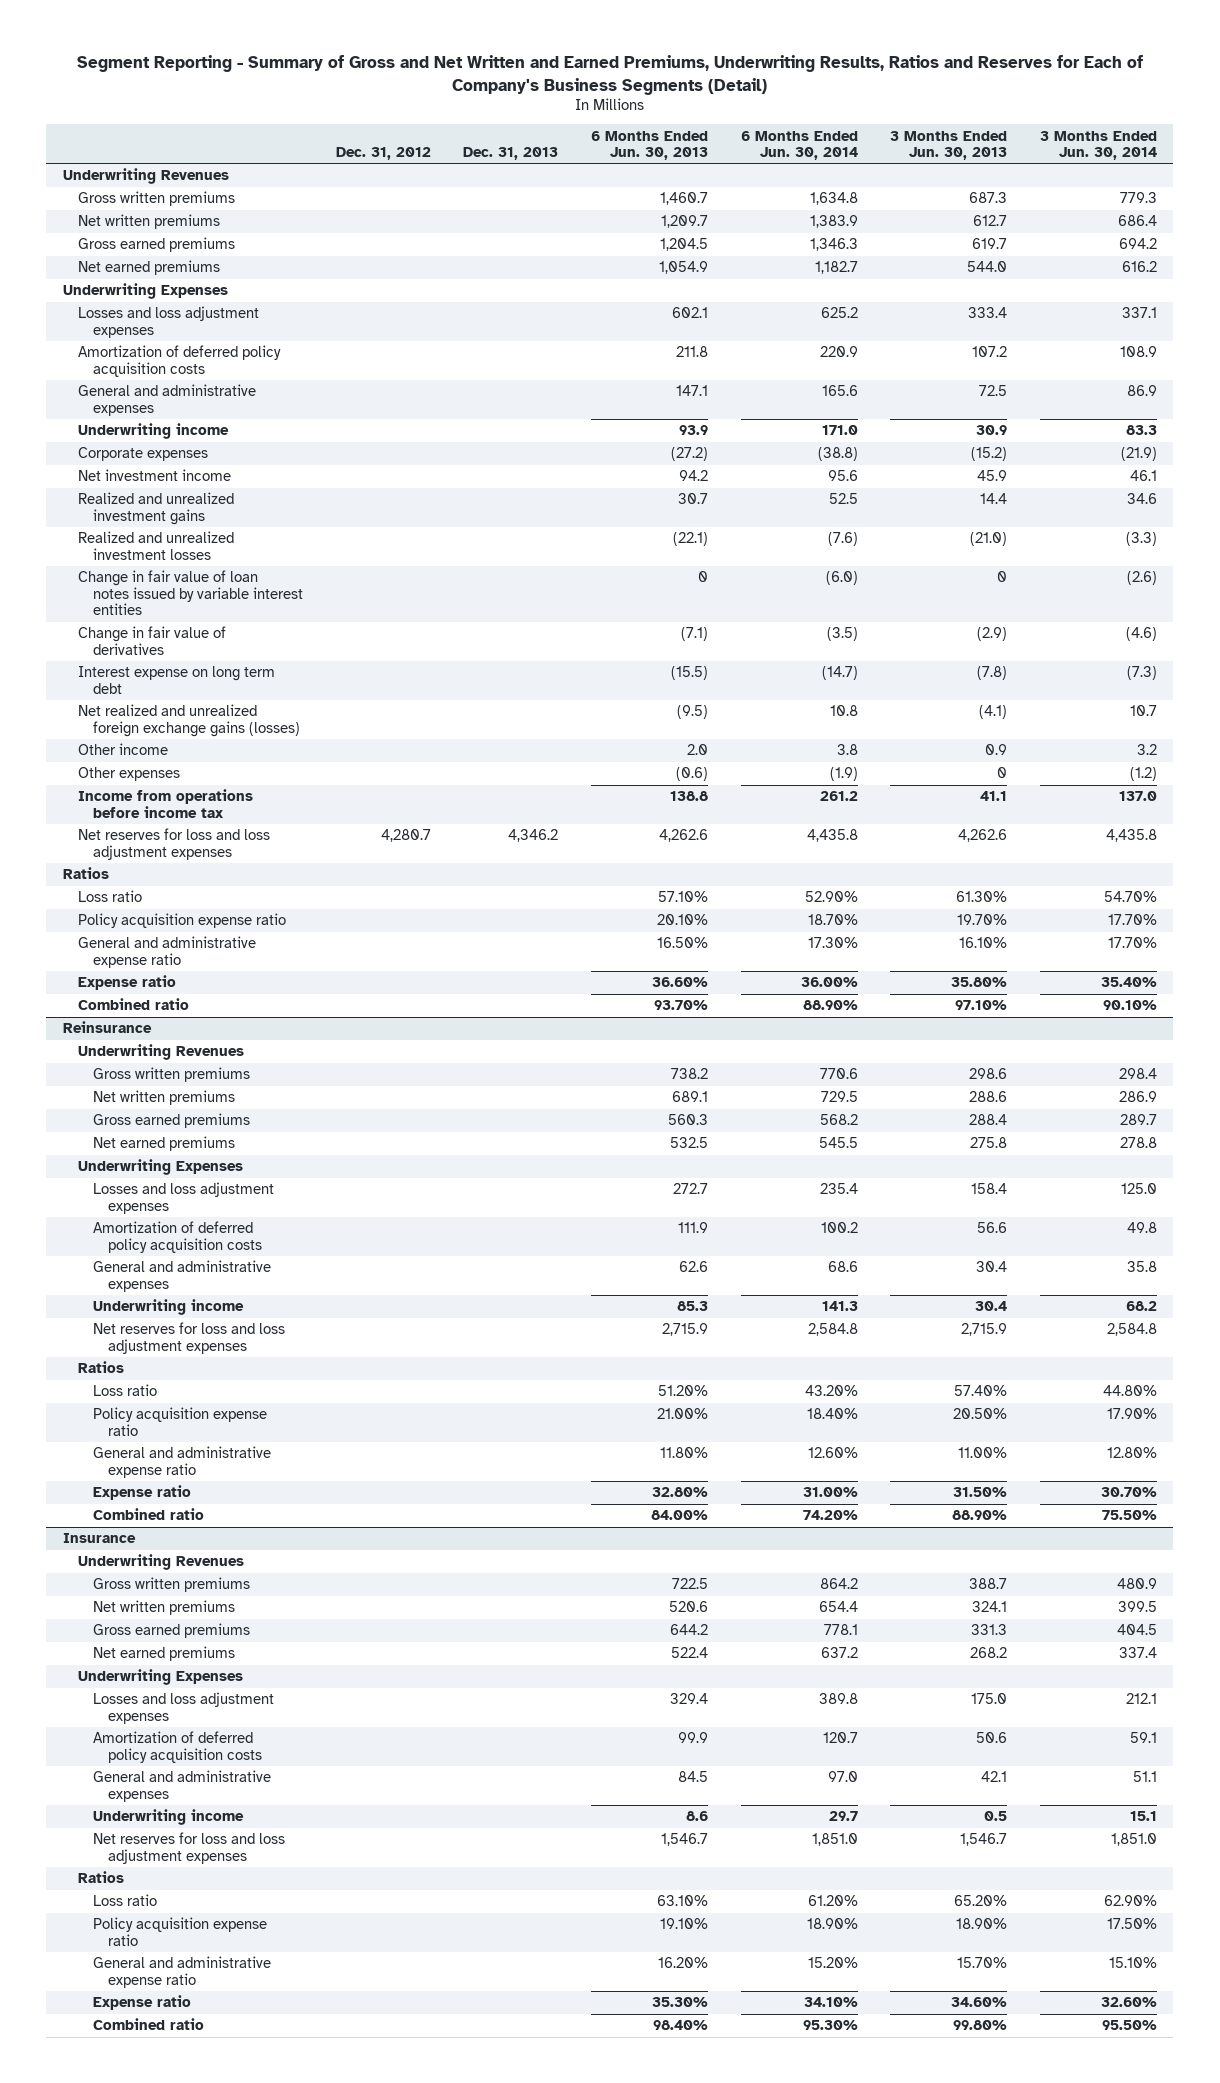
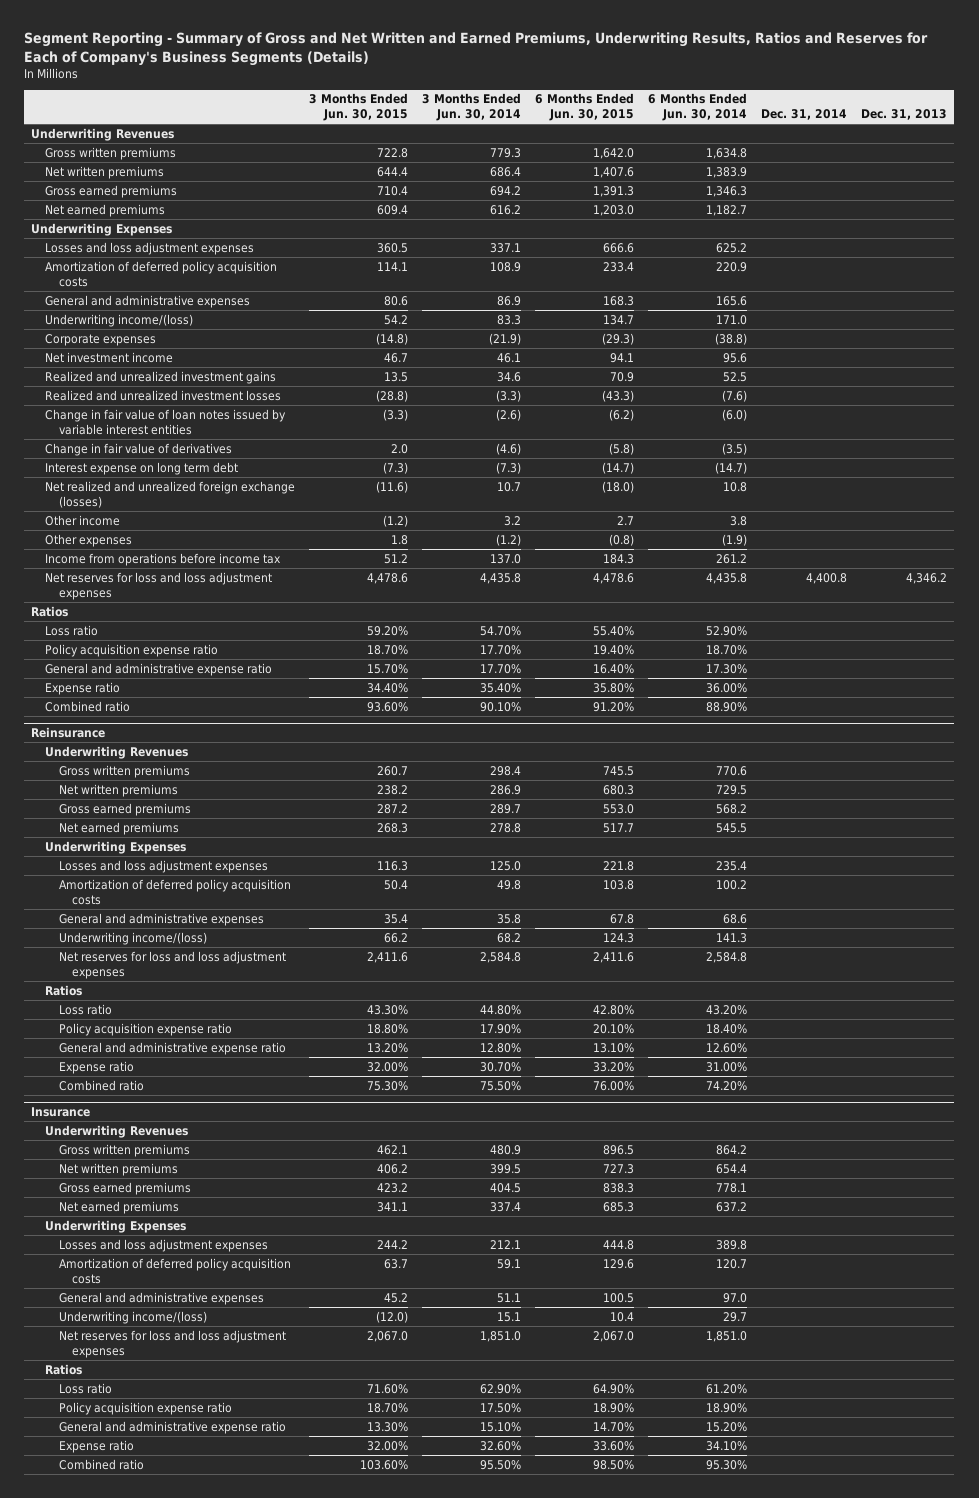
[76,55,1143,95] Segment Reporting - Summary of Gross and Net Written and Earned Premiums, Underwriting Results, Ratios and Reserves for Each of Company's Business Segments (Detail) -> [24,31,929,66] Segment Reporting - Summary of Gross and Net Written and Earned Premiums, Underwriting Results, Ratios and Reserves for Each of Company's Business Segments (Details)
[335,147,431,161] Dec. 31, 2012 -> none
[591,130,709,161] 6 Months Ended Jun. 30, 2013 -> none
[890,130,1008,161] 3 Months Ended Jun. 30, 2013 -> none
none -> [309,93,409,122] 3 Months Ended Jun. 30, 2015
none -> [535,93,635,122] 6 Months Ended Jun. 30, 2015
none -> [761,109,848,121] Dec. 31, 2014
[77,423,229,440] Underwriting income -> [45,313,194,327] Underwriting income/(loss)
[77,704,301,737] Net realized and unrealized foreign exchange gains (losses) -> [45,480,296,508] Net realized and unrealized foreign exchange (losses)
[93,1299,245,1316] Underwriting income -> [58,931,207,945] Underwriting income/(loss)
[93,1809,245,1826] Underwriting income -> [58,1310,207,1324] Underwriting income/(loss)

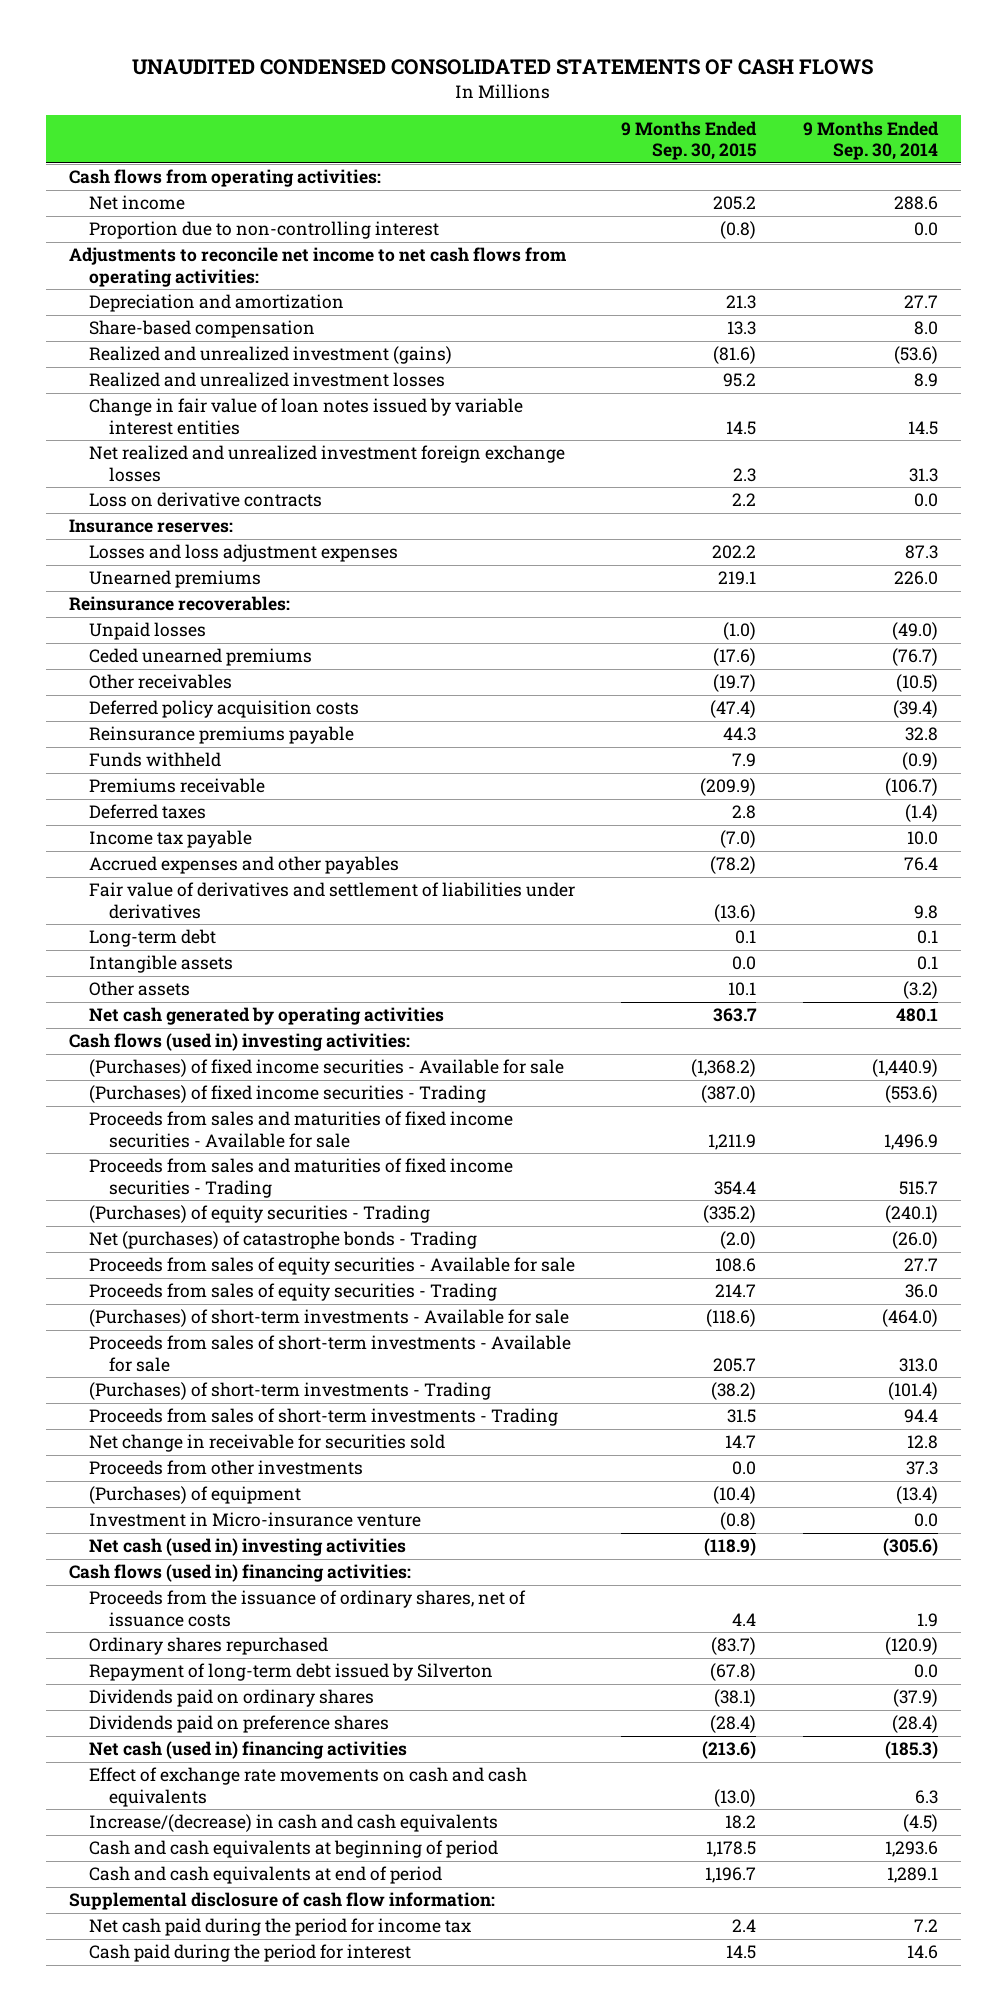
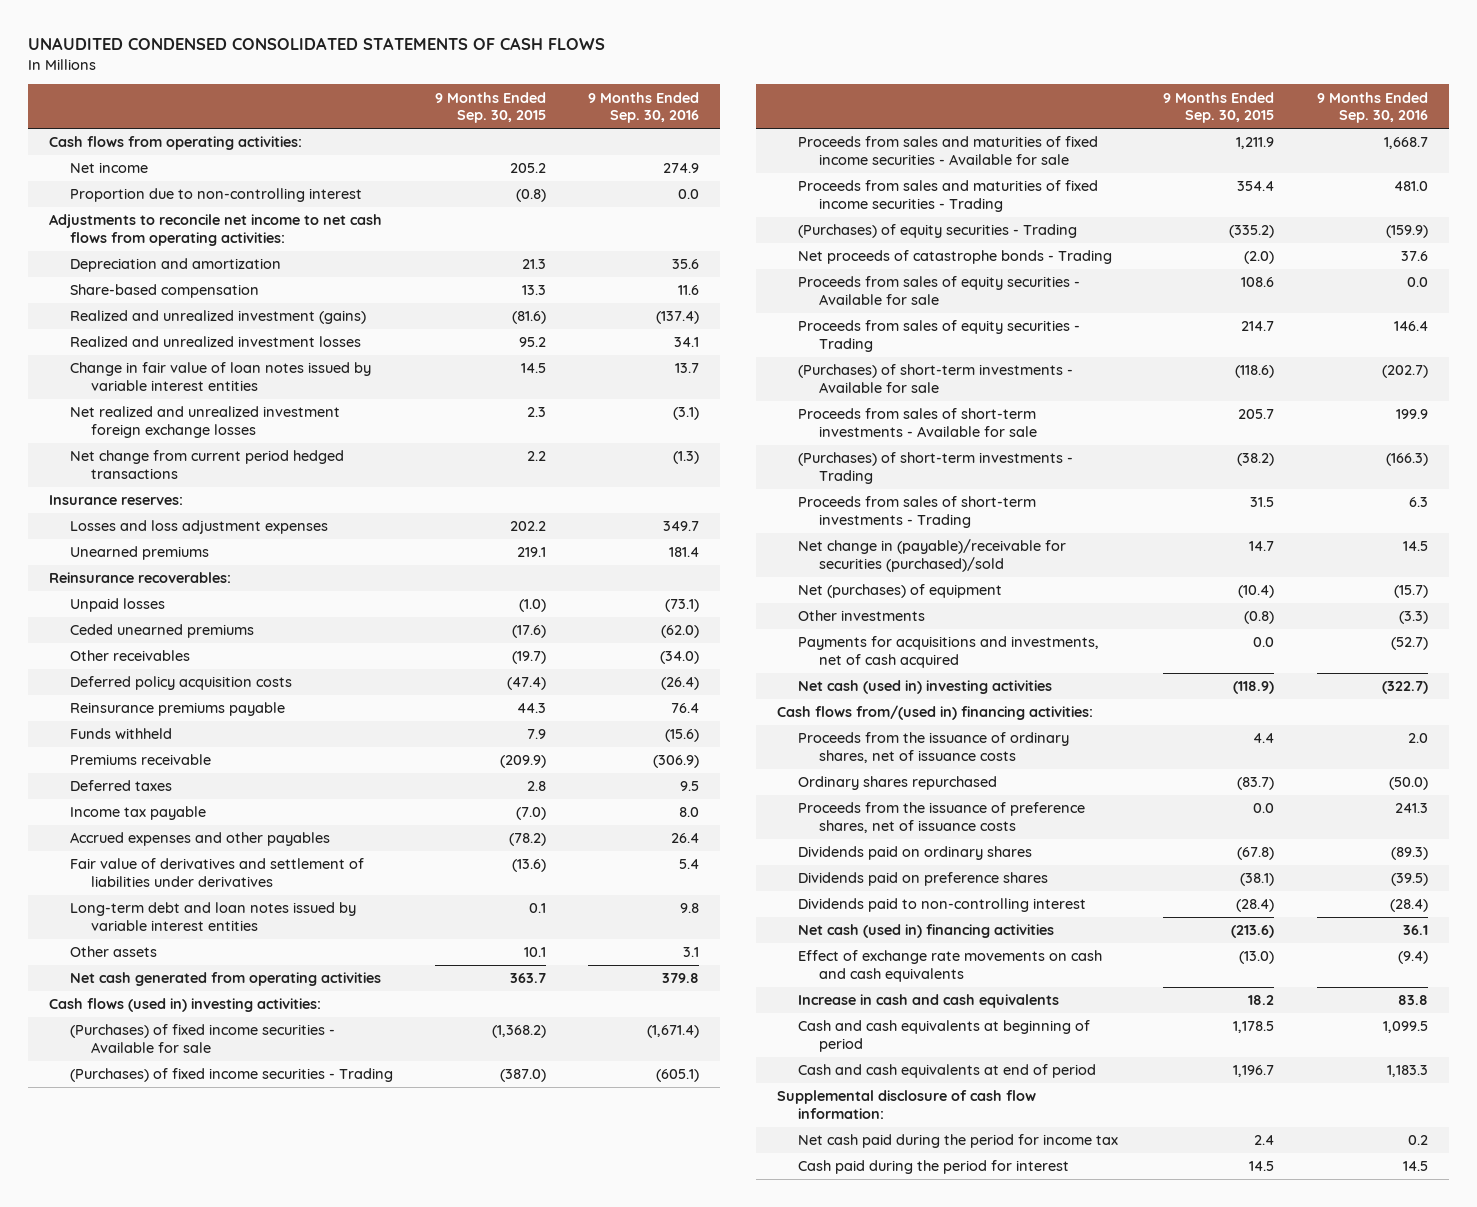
[802,120,939,161] 9 Months Ended Sep. 30, 2014 -> none
none -> [588,91,700,123] 9 Months Ended Sep. 30, 2016
[89,492,323,508] Loss on derivative contracts -> [70,450,345,479] Net change from current period hedged transactions
[89,955,234,974] Intangible assets -> none
[89,929,217,948] Long-term debt -> [70,902,357,931] Long-term debt and loan notes issued by variable interest entities
[89,1007,445,1026] Net cash generated by operating activities -> [70,972,382,987] Net cash generated from operating activities
[89,1231,478,1250] Net (purchases) of catastrophe bonds - Trading -> [798,250,1113,265] Net proceeds of catastrophe bonds - Trading
[89,1460,364,1476] Proceeds from other investments -> none
[89,1434,446,1453] Net change in receivable for securities sold -> [798,539,1067,572] Net change in (payable)/receivable for securities (purchased)/sold
[89,1486,302,1505] (Purchases) of equipment -> [798,584,1003,599] Net (purchases) of equipment
[89,1512,422,1528] Investment in Micro-insurance venture -> [798,610,926,622] Other investments
none -> [798,636,1100,668] Payments for acquisitions and investments, net of cash acquired
[69,1564,412,1583] Cash flows (used in) financing activities: -> [777,705,1094,721] Cash flows from/(used in) financing activities:
none -> [798,802,1086,833] Proceeds from the issuance of preference shares, net of issuance costs
[89,1663,494,1682] Repayment of long-term debt issued by Silverton -> [798,846,1033,861] Dividends paid on ordinary shares
[89,1689,375,1708] Dividends paid on ordinary shares -> [798,872,1049,887] Dividends paid on preference shares
[89,1715,390,1734] Dividends paid on preference shares -> [798,898,1087,913] Dividends paid to non-controlling interest
[89,1814,499,1833] Increase/(decrease) in cash and cash equivalents -> [798,994,1060,1009] Increase in cash and cash equivalents

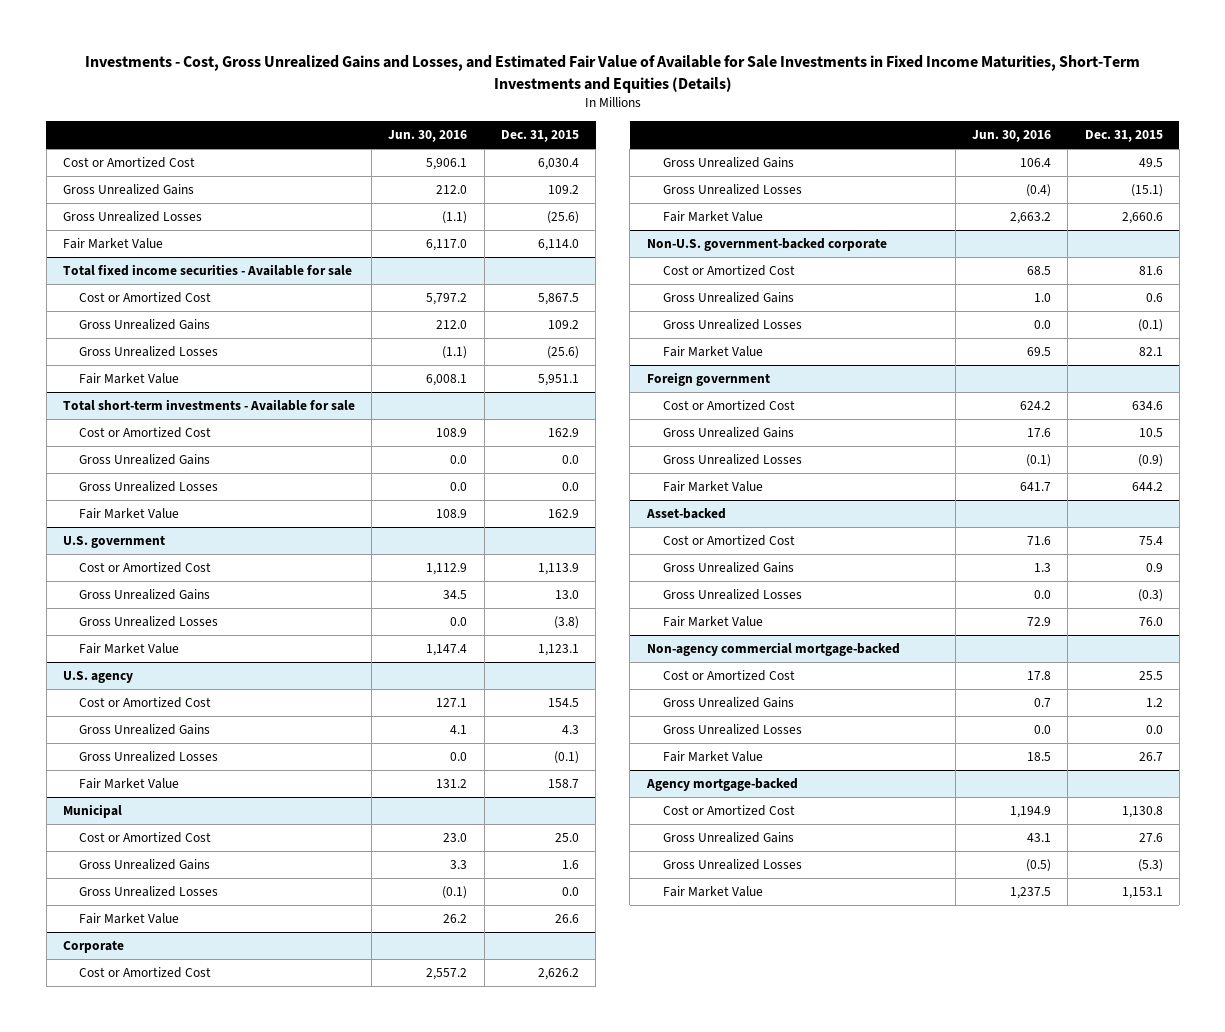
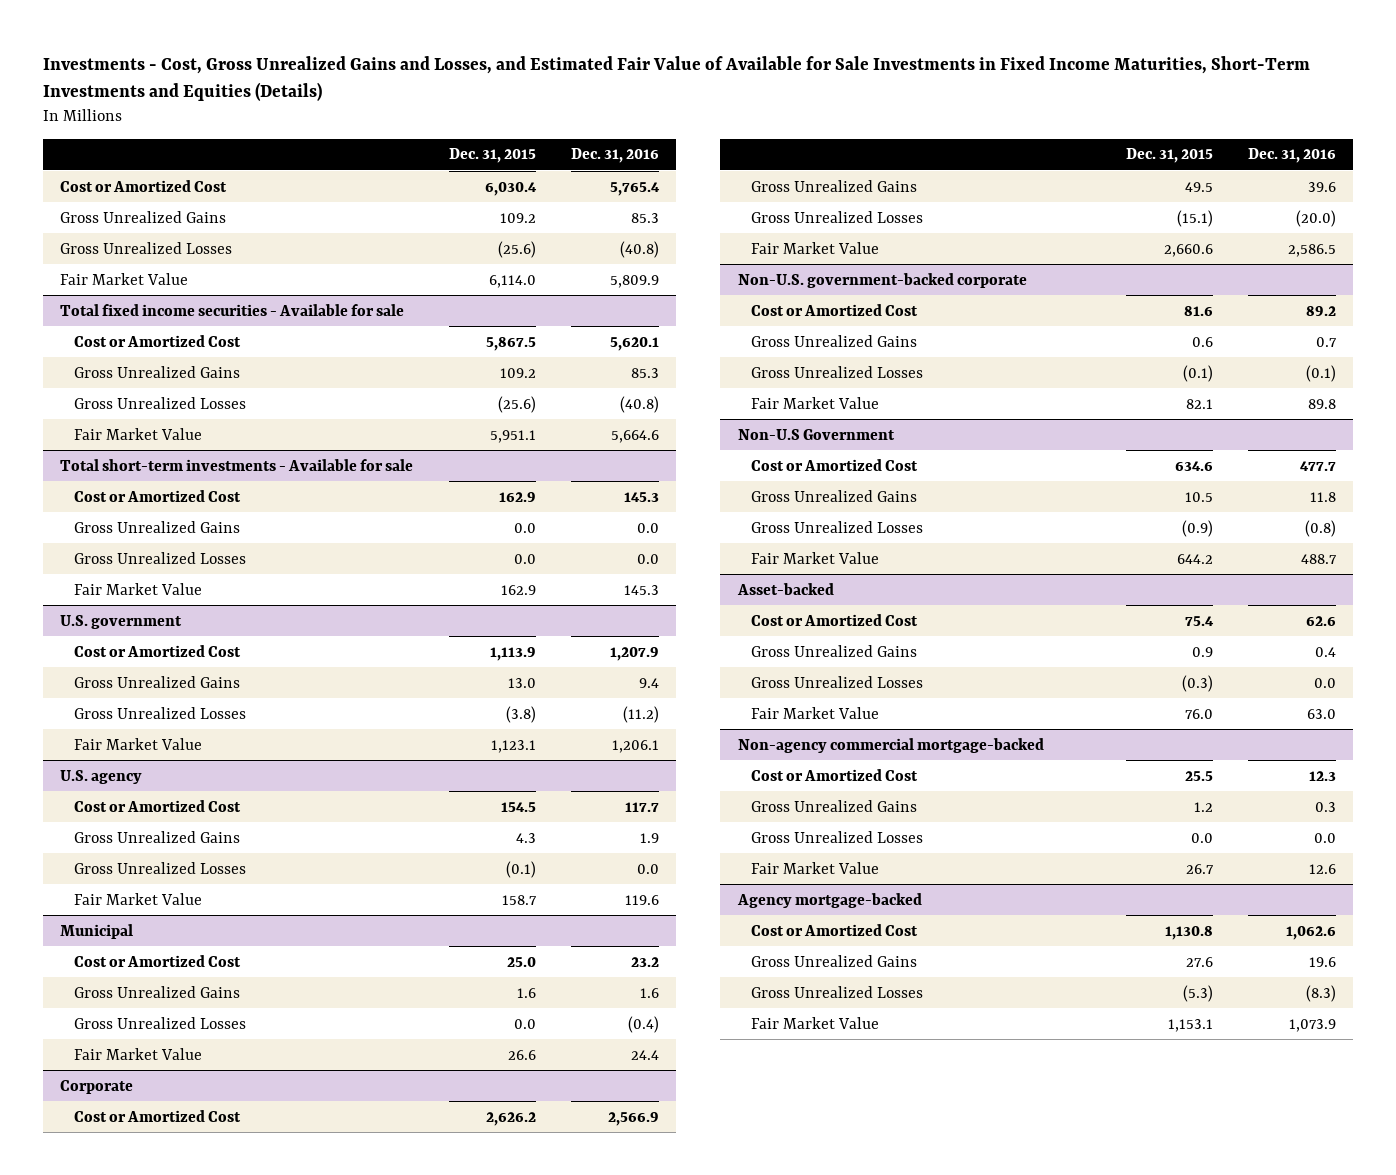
[388,130,468,143] Jun. 30, 2016 -> none
none -> [570,148,659,164] Dec. 31, 2016
[646,372,770,387] Foreign government -> [737,428,895,440] Non-U.S Government

